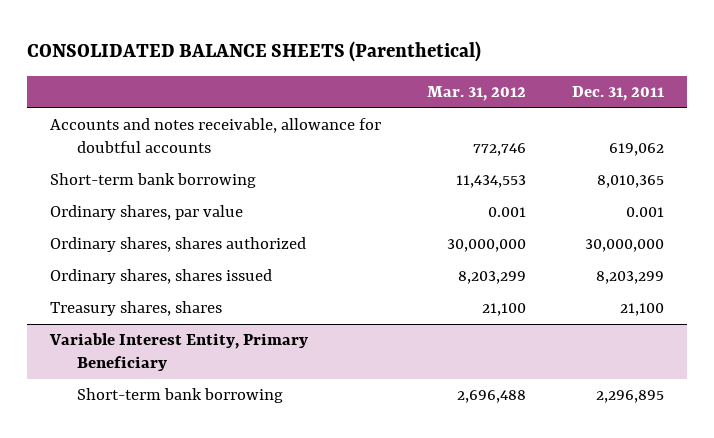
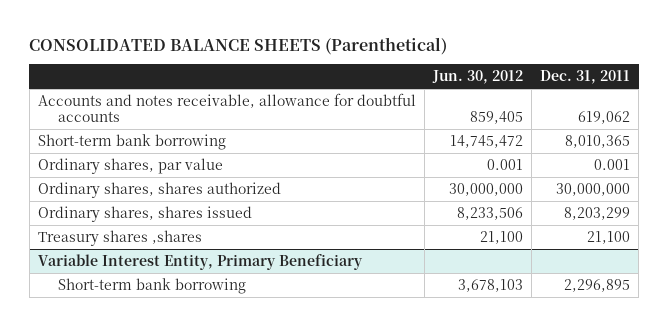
[426,86,526,102] Mar. 31, 2012 -> none
none -> [431,70,523,85] Jun. 30, 2012
[49,301,222,317] Treasury shares, shares -> [37,229,202,246] Treasury shares ,shares

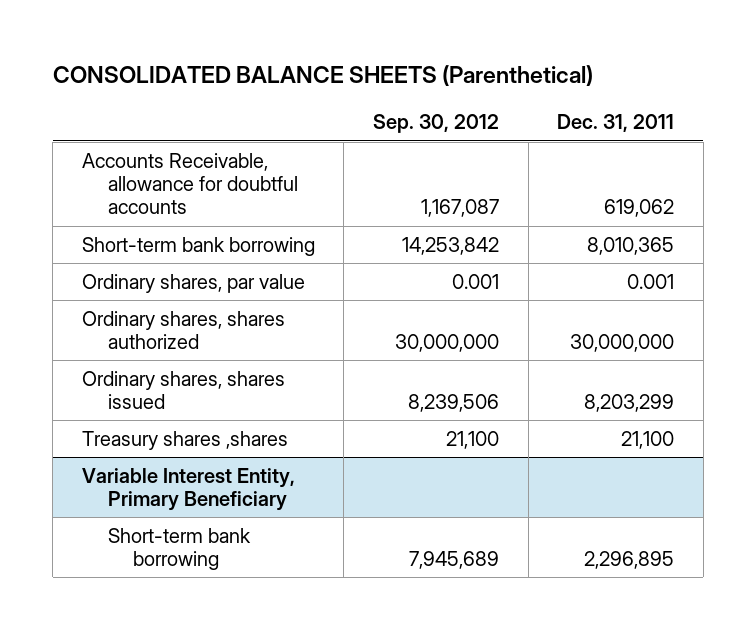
[431,70,523,85] Jun. 30, 2012 -> none
none -> [373,114,500,134] Sep. 30, 2012
[37,92,416,122] Accounts and notes receivable, allowance for doubtful accounts -> [81,152,298,215] Accounts Receivable, allowance for doubtful accounts

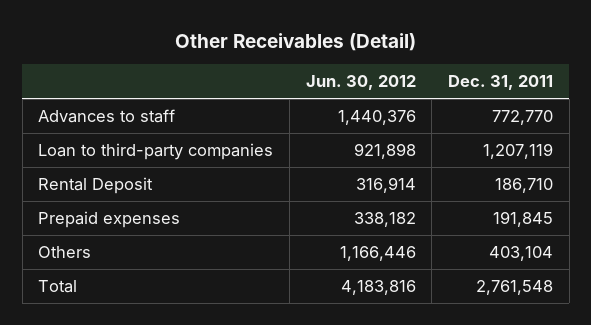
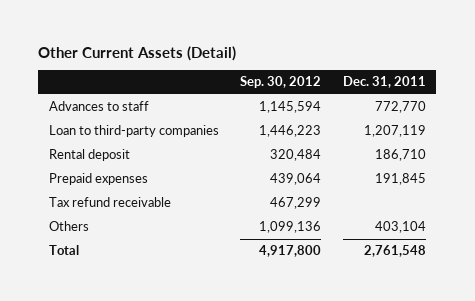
[174,32,416,51] Other Receivables (Detail) -> [38,45,237,61] Other Current Assets (Detail)
[305,75,416,91] Jun. 30, 2012 -> none
none -> [240,76,322,89] Sep. 30, 2012
[38,177,154,195] Rental Deposit -> [48,149,130,162] Rental deposit
none -> [48,197,171,208] Tax refund receivable

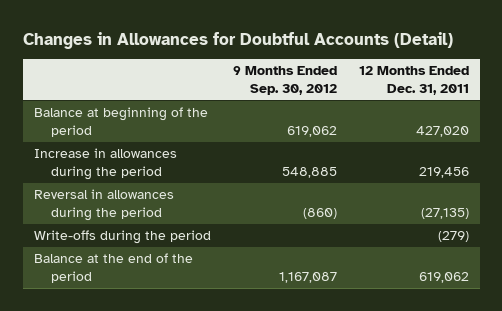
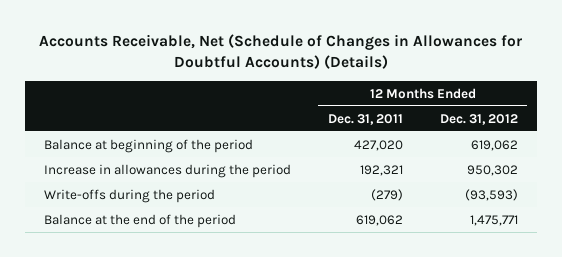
[22,31,453,49] Changes in Allowances for Doubtful Accounts (Detail) -> [38,34,522,70] Accounts Receivable, Net (Schedule of Changes in Allowances for Doubtful Accounts) (Details)
[232,66,337,95] 9 Months Ended Sep. 30, 2012 -> none
none -> [439,113,518,125] Dec. 31, 2012
[33,189,174,221] Reversal in allowances during the period -> none
[418,166,469,178] 219,456 -> [359,164,403,176] 192,321

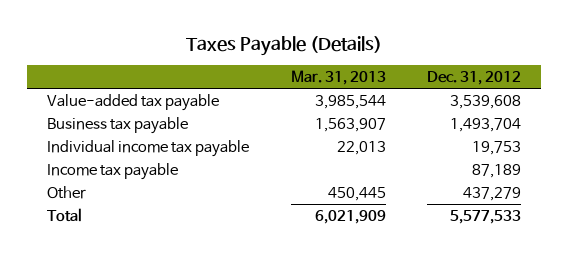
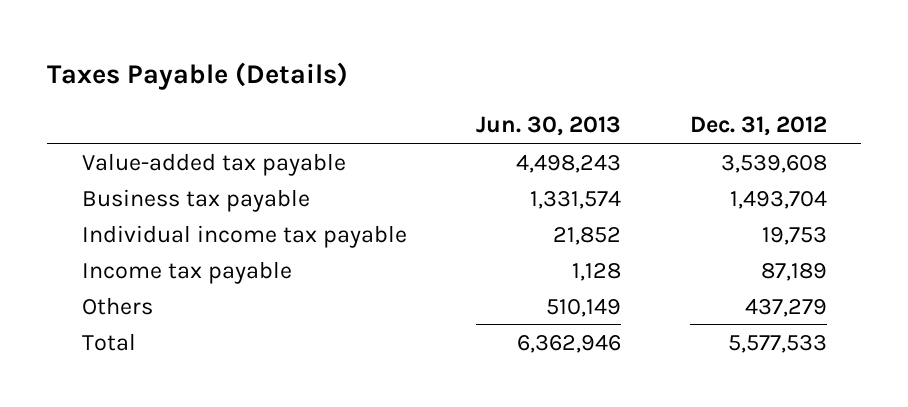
[290,70,386,86] Mar. 31, 2013 -> none
none -> [475,116,621,137] Jun. 30, 2013
[47,185,87,199] Other -> [81,296,153,315] Others

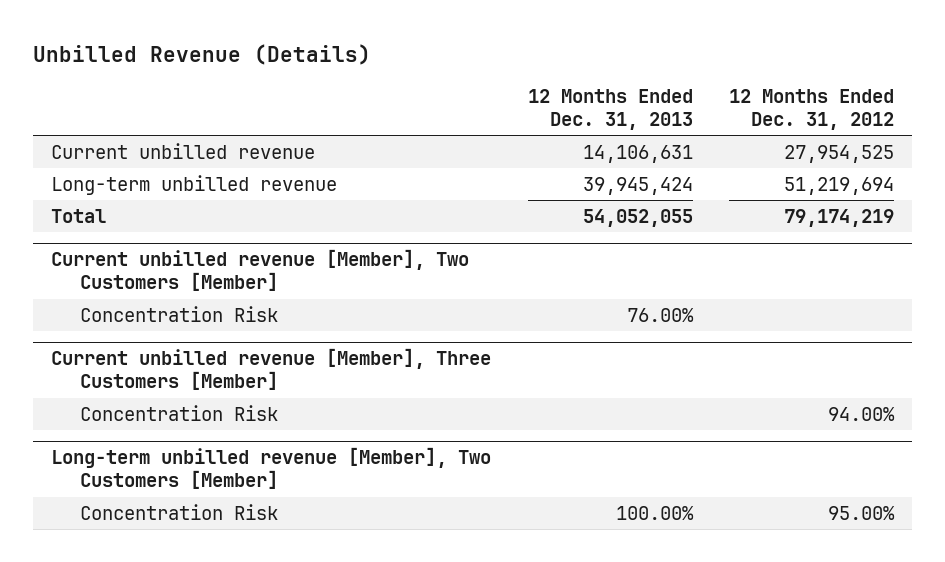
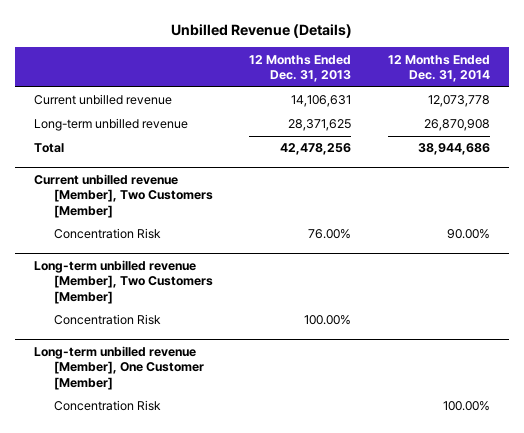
[728,88,894,130] 12 Months Ended Dec. 31, 2012 -> none
none -> [388,54,491,83] 12 Months Ended Dec. 31, 2014
[582,176,693,195] 39,945,424 -> [288,119,352,132] 28,371,625
[582,208,693,227] 54,052,055 -> [280,143,352,156] 42,478,256
[51,348,492,391] Current unbilled revenue [Member], Three Customers [Member] -> none
[79,404,278,421] Concentration Risk -> none
none -> [33,346,204,390] Long-term unbilled revenue [Member], One Customer [Member]
none -> [53,400,161,412] Concentration Risk

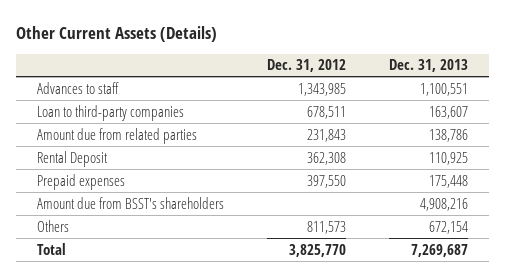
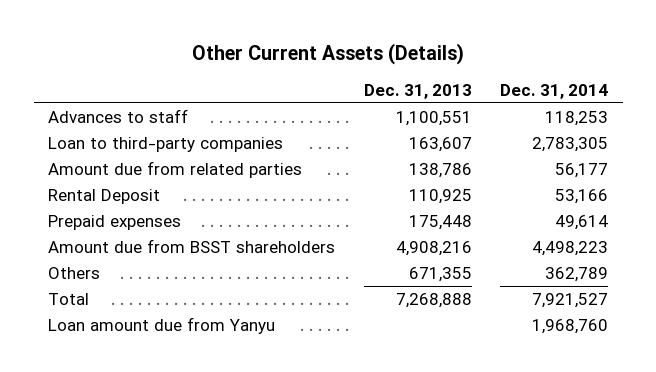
[266,59,346,73] Dec. 31, 2012 -> none
none -> [500,83,609,99] Dec. 31, 2014
[37,196,225,209] Amount due from BSST's shareholders -> [48,239,336,254] Amount due from BSST shareholders
[428,220,468,234] 672,154 -> [408,267,472,283] 671,355
[410,243,468,257] 7,269,687 -> [395,293,472,309] 7,268,888
none -> [48,317,276,335] Loan amount due from Yanyu

